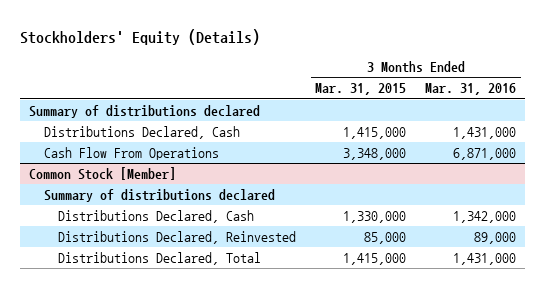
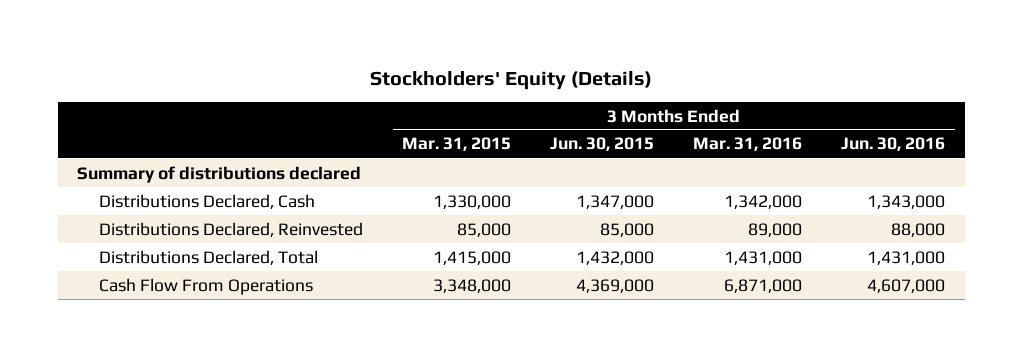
none -> [550,137,655,152] Jun. 30, 2015
none -> [841,137,946,152] Jun. 30, 2016
[43,126,240,140] Distributions Declared, Cash -> none
[29,167,177,181] Common Stock [Member] -> none
[43,189,275,203] Summary of distributions declared -> none
[43,147,219,161] Cash Flow From Operations -> [99,277,314,295] Cash Flow From Operations

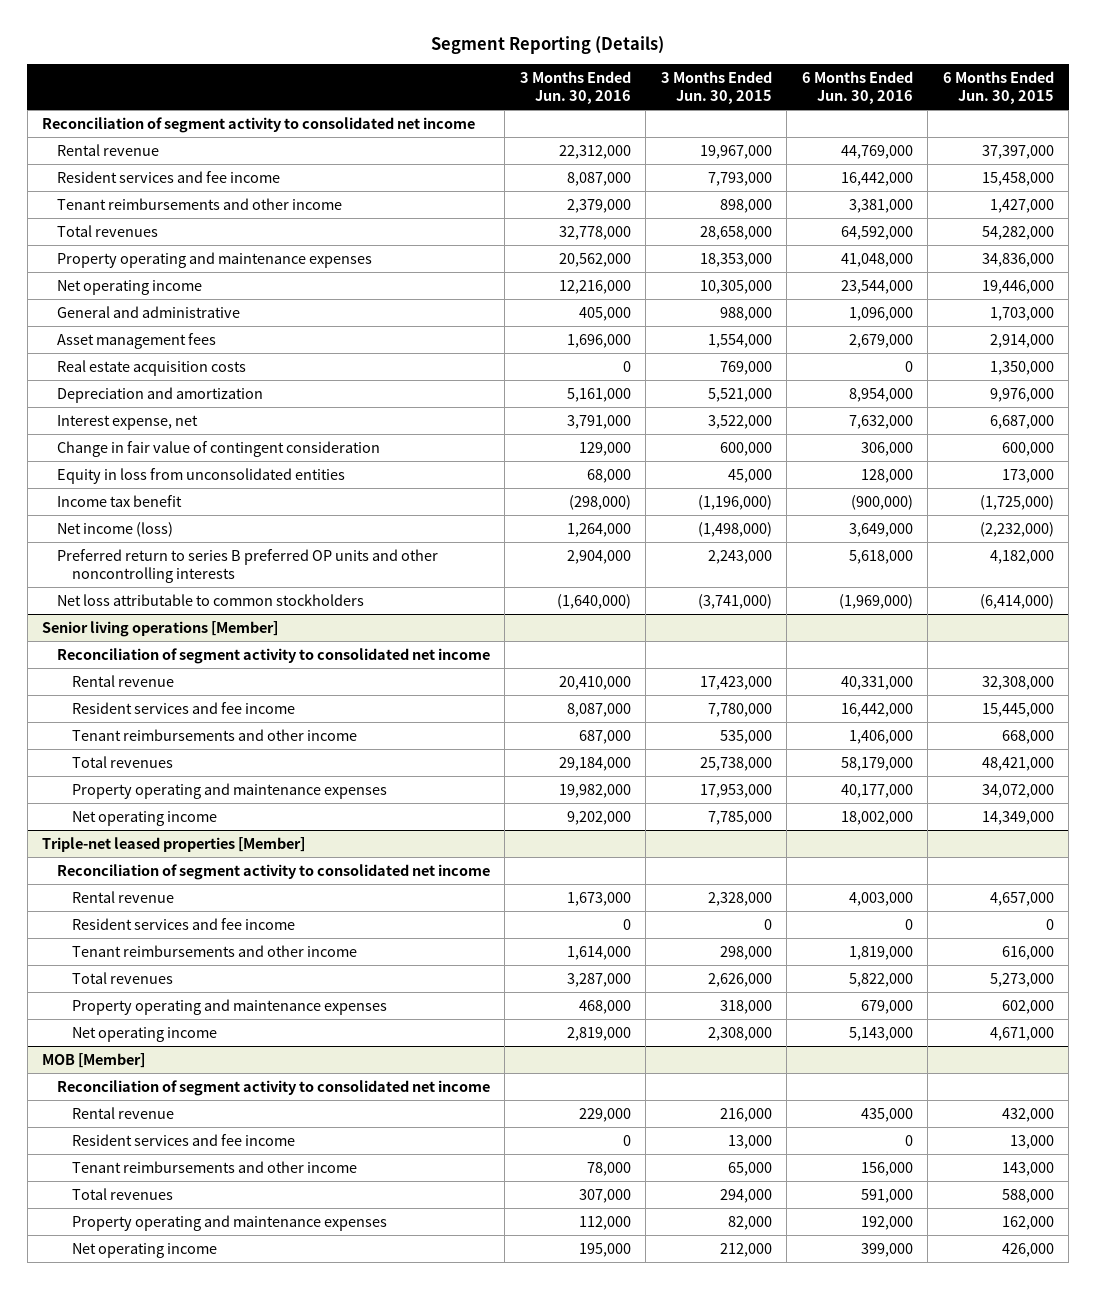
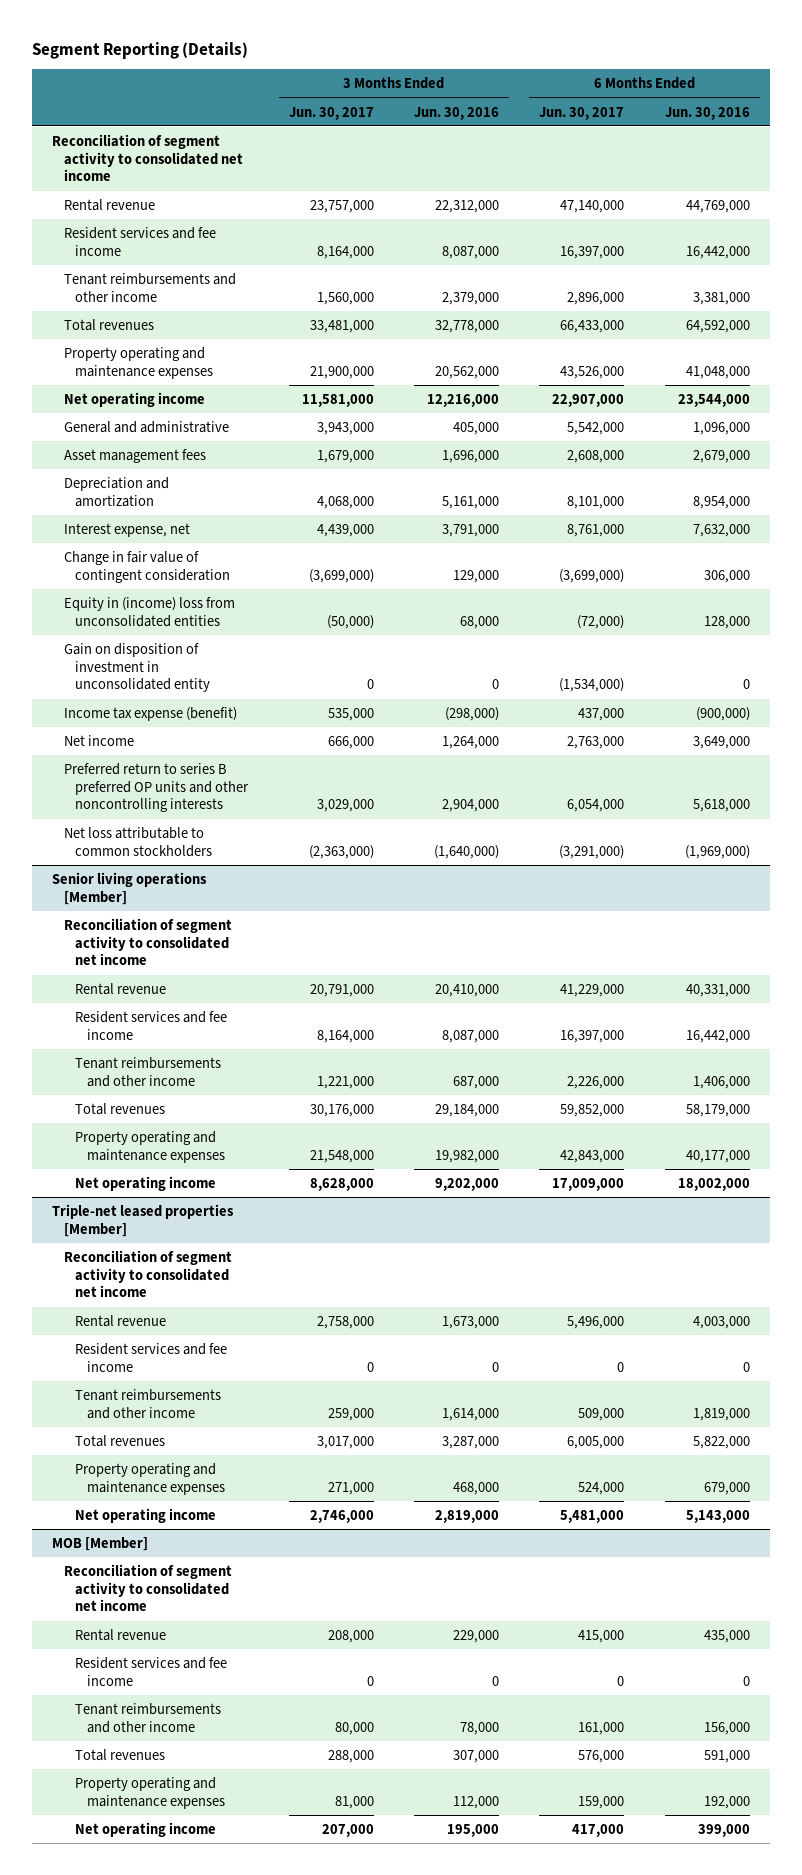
[660,71,772,104] 3 Months Ended Jun. 30, 2015 -> none
[942,71,1054,104] 6 Months Ended Jun. 30, 2015 -> none
none -> [288,106,374,120] Jun. 30, 2017
none -> [539,106,625,120] Jun. 30, 2017
[56,359,246,376] Real estate acquisition costs -> none
[56,467,345,484] Equity in loss from unconsolidated entities -> [63,596,235,627] Equity in (income) loss from unconsolidated entities
none -> [63,642,211,693] Gain on disposition of investment in unconsolidated entity
[56,494,182,507] Income tax benefit -> [63,706,237,721] Income tax expense (benefit)
[56,521,173,537] Net income (loss) -> [63,734,134,746] Net income

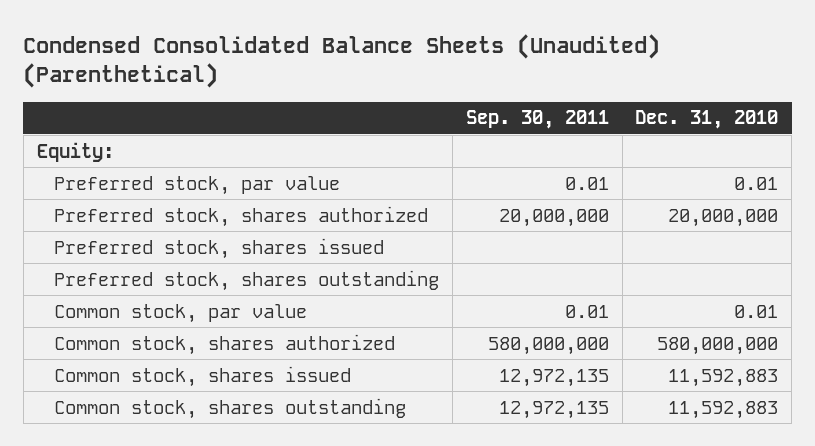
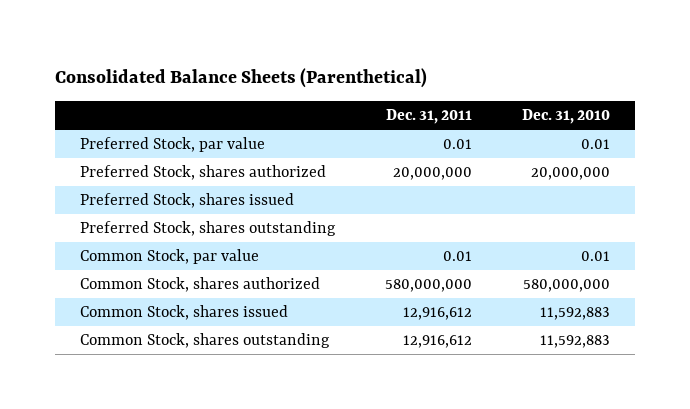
[23,33,661,89] Condensed Consolidated Balance Sheets (Unaudited) (Parenthetical) -> [55,68,428,89] Consolidated Balance Sheets (Parenthetical)
[465,110,609,130] Sep. 30, 2011 -> none
none -> [386,109,473,125] Dec. 31, 2011
[36,141,114,162] Equity: -> none
[53,175,340,195] Preferred stock, par value -> [80,137,266,153] Preferred Stock, par value
[53,205,428,227] Preferred stock, shares authorized -> [80,165,327,181] Preferred Stock, shares authorized
[53,237,384,259] Preferred stock, shares issued -> [80,193,295,209] Preferred Stock, shares issued
[53,269,439,291] Preferred stock, shares outstanding -> [80,221,337,237] Preferred Stock, shares outstanding
[53,303,307,323] Common stock, par value -> [80,249,260,265] Common Stock, par value
[53,333,395,355] Common stock, shares authorized -> [80,277,321,293] Common Stock, shares authorized
[53,365,351,387] Common stock, shares issued -> [80,305,289,321] Common Stock, shares issued
[53,397,406,419] Common stock, shares outstanding -> [80,333,331,349] Common Stock, shares outstanding

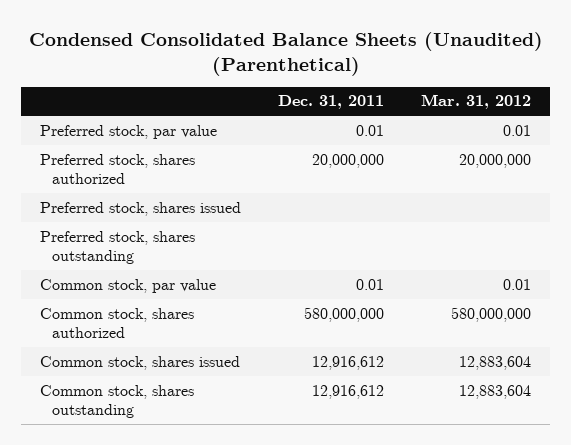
[55,68,428,89] Consolidated Balance Sheets (Parenthetical) -> [28,31,543,76] Condensed Consolidated Balance Sheets (Unaudited) (Parenthetical)
[522,109,611,125] Dec. 31, 2010 -> none
none -> [421,94,532,110] Mar. 31, 2012
[80,137,266,153] Preferred Stock, par value -> [39,124,217,139] Preferred stock, par value
[80,165,327,181] Preferred Stock, shares authorized -> [39,153,195,185] Preferred stock, shares authorized
[80,193,295,209] Preferred Stock, shares issued -> [39,201,241,216] Preferred stock, shares issued
[80,221,337,237] Preferred Stock, shares outstanding -> [39,230,195,265] Preferred stock, shares outstanding
[80,249,260,265] Common Stock, par value -> [39,278,216,293] Common stock, par value
[80,277,321,293] Common Stock, shares authorized -> [39,307,194,339] Common stock, shares authorized
[80,305,289,321] Common Stock, shares issued -> [39,355,240,370] Common stock, shares issued
[80,333,331,349] Common Stock, shares outstanding -> [39,384,194,419] Common stock, shares outstanding

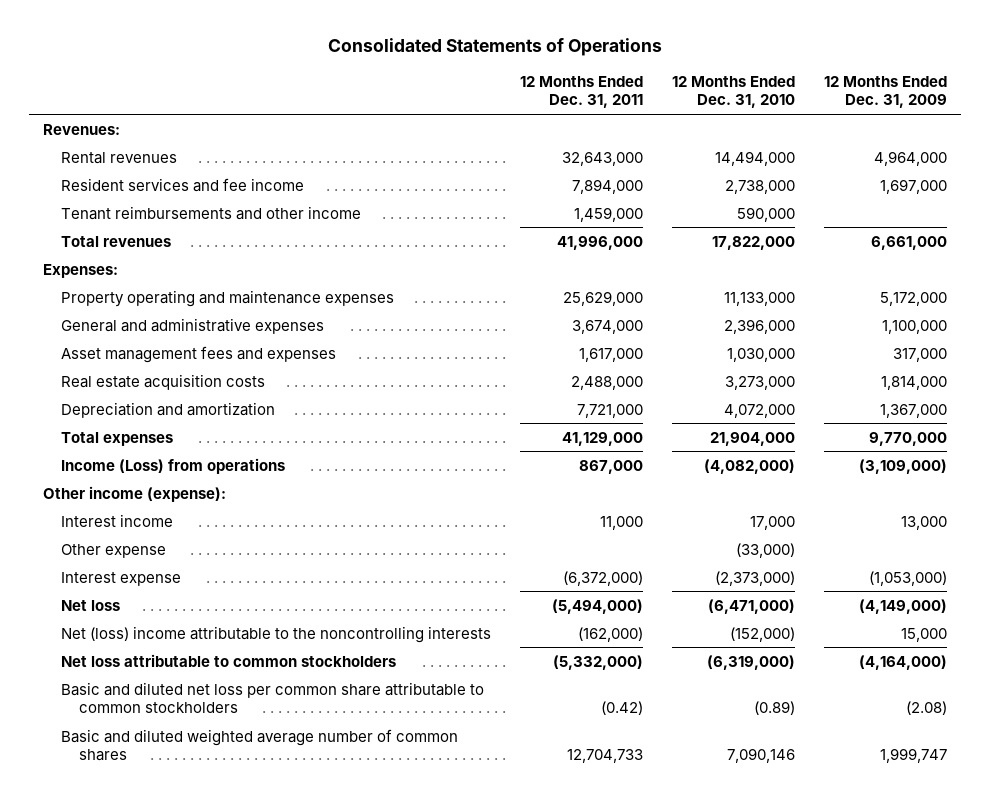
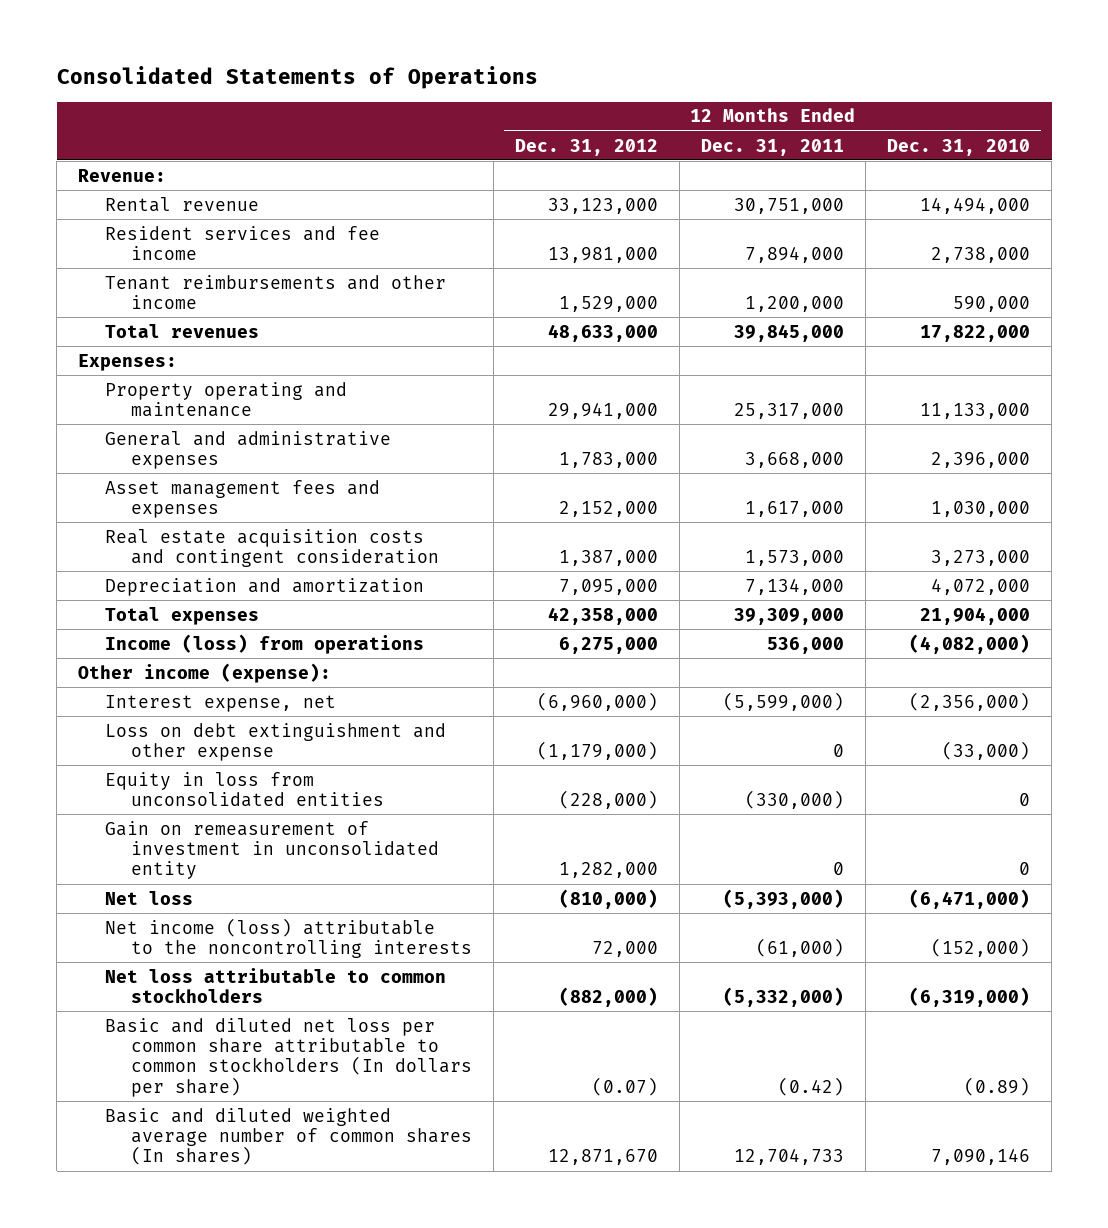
[823,75,947,109] 12 Months Ended Dec. 31, 2009 -> none
none -> [515,138,659,156] Dec. 31, 2012
[43,123,121,135] Revenues: -> [78,168,167,182] Revenue:
[61,151,178,164] Rental revenues -> [104,196,259,212] Rental revenue
[562,151,644,166] 32,643,000 -> [734,197,845,214] 30,751,000
[574,206,644,222] 1,459,000 -> [745,296,845,313] 1,200,000
[557,235,644,250] 41,996,000 -> [734,323,845,342] 39,845,000
[61,289,395,307] Property operating and maintenance expenses -> [104,381,347,418] Property operating and maintenance
[563,290,644,306] 25,629,000 -> [734,403,845,420] 25,317,000
[572,319,644,334] 3,674,000 -> [745,452,845,469] 3,668,000
[61,373,266,390] Real estate acquisition costs -> [104,528,440,568] Real estate acquisition costs and contingent consideration
[571,375,644,390] 2,488,000 -> [745,550,845,567] 1,573,000
[577,403,644,418] 7,721,000 -> [745,577,845,595] 7,134,000
[562,431,644,446] 41,129,000 -> [734,607,845,625] 39,309,000
[61,457,286,474] Income (Loss) from operations -> [104,633,424,654] Income (loss) from operations
[579,459,644,474] 867,000 -> [767,636,845,654] 536,000
[61,513,174,527] Interest income -> none
[61,543,167,558] Other expense -> none
[61,571,182,586] Interest expense -> [104,694,336,712] Interest expense, net
[563,570,644,586] (6,372,000) -> [723,691,845,711] (5,599,000)
[715,570,796,586] (2,373,000) -> [909,691,1031,711] (2,356,000)
none -> [104,722,446,762] Loss on debt extinguishment and other expense
none -> [104,771,385,808] Equity in loss from unconsolidated entities
none -> [104,820,440,880] Gain on remeasurement of investment in unconsolidated entity
[552,598,644,614] (5,494,000) -> [723,888,845,909] (5,393,000)
[61,625,492,643] Net (loss) income attributable to the noncontrolling interests -> [104,917,473,959] Net income (loss) attributable to the noncontrolling interests
[578,626,644,642] (162,000) -> [756,938,845,958] (61,000)
[61,681,485,714] Basic and diluted net loss per common share attributable to common stockholders -> [104,1017,473,1097] Basic and diluted net loss per common share attributable to common stockholders (In dollars per share)
[61,728,459,762] Basic and diluted weighted average number of common shares -> [104,1107,473,1166] Basic and diluted weighted average number of common shares (In shares)

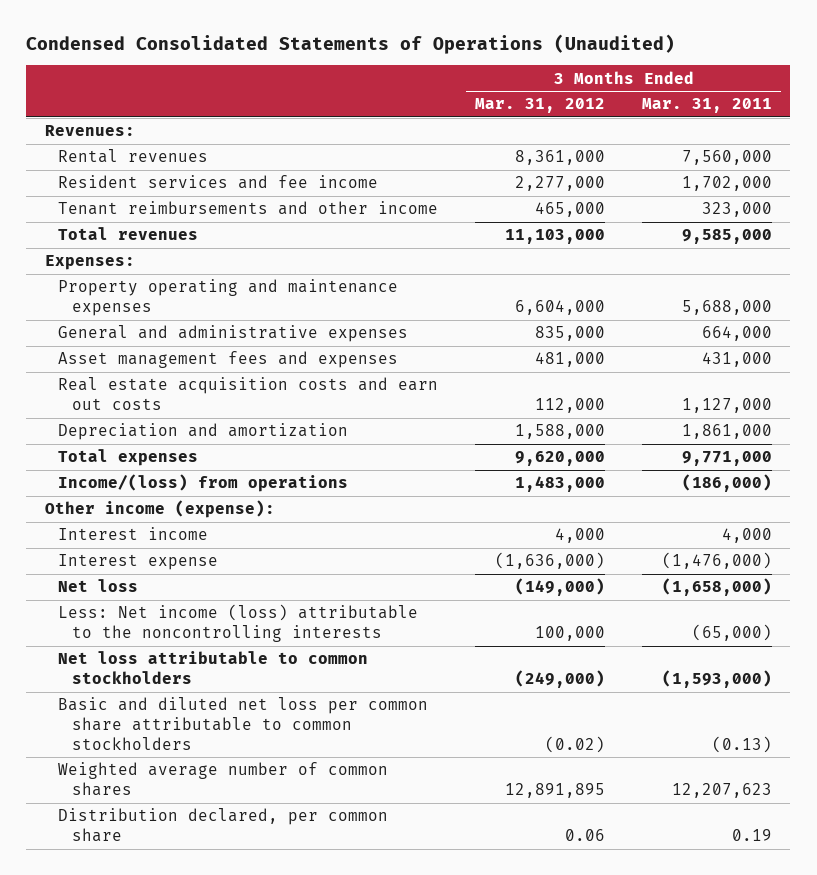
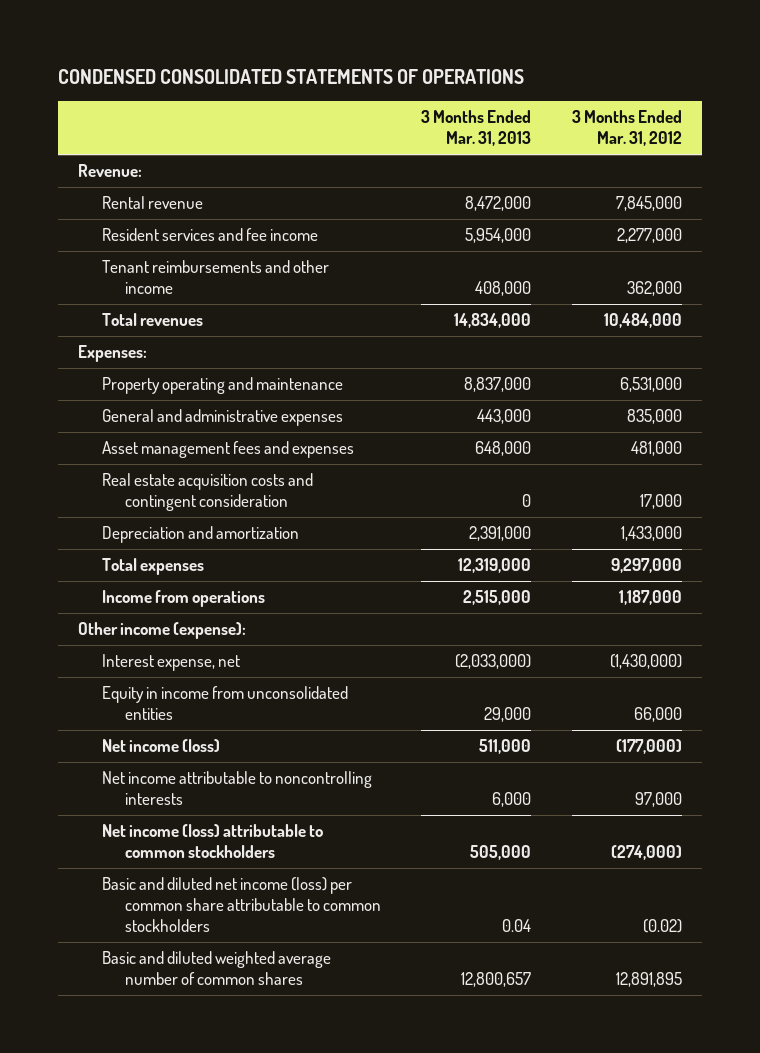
[26,34,676,55] Condensed Consolidated Statements of Operations (Unaudited) -> [58,69,525,85] CONDENSED CONSOLIDATED STATEMENTS OF OPERATIONS
[642,98,773,114] Mar. 31, 2011 -> none
none -> [421,110,532,147] 3 Months Ended Mar. 31, 2013
[44,125,135,137] Revenues: -> [78,164,143,178] Revenue:
[58,149,209,164] Rental revenues -> [101,196,203,210] Rental revenue
[515,150,606,166] 8,361,000 -> [616,196,683,212] 7,845,000
[535,202,606,218] 465,000 -> [627,281,683,297] 362,000
[505,229,606,245] 11,103,000 -> [604,313,683,329] 10,484,000
[58,279,399,317] Property operating and maintenance expenses -> [101,377,343,395] Property operating and maintenance
[515,300,606,316] 6,604,000 -> [620,377,683,393] 6,531,000
[58,377,439,411] Real estate acquisition costs and earn out costs -> [101,473,313,512] Real estate acquisition costs and contingent consideration
[535,398,606,414] 112,000 -> [640,494,683,510] 17,000
[515,424,606,440] 1,588,000 -> [621,526,683,542] 1,433,000
[515,451,606,467] 9,620,000 -> [611,558,683,574] 9,297,000
[58,474,349,493] Income/(loss) from operations -> [101,590,265,608] Income from operations
[515,476,606,493] 1,483,000 -> [619,590,683,606] 1,187,000
[58,527,209,541] Interest income -> none
[58,808,389,843] Distribution declared, per common share -> none
[58,554,219,571] Interest expense -> [101,654,240,672] Interest expense, net
[495,552,606,570] (1,636,000) -> [610,654,683,670] (1,430,000)
none -> [101,686,348,721] Equity in income from unconsolidated entities
[58,579,139,593] Net loss -> [101,739,220,753] Net income (loss)
[515,578,606,597] (149,000) -> [616,739,683,755] (177,000)
[58,604,419,643] Less: Net income (loss) attributable to the noncontrolling interests -> [101,771,372,806] Net income attributable to noncontrolling interests
[535,626,606,642] 100,000 -> [635,792,683,808] 97,000
[58,651,369,685] Net loss attributable to common stockholders -> [101,824,323,859] Net income (loss) attributable to common stockholders
[515,670,606,689] (249,000) -> [611,845,683,861] (274,000)
[58,697,429,751] Basic and diluted net loss per common share attributable to common stockholders -> [101,877,381,933] Basic and diluted net income (loss) per common share attributable to common stockholders
[58,762,389,797] Weighted average number of common shares -> [101,951,331,986] Basic and diluted weighted average number of common shares

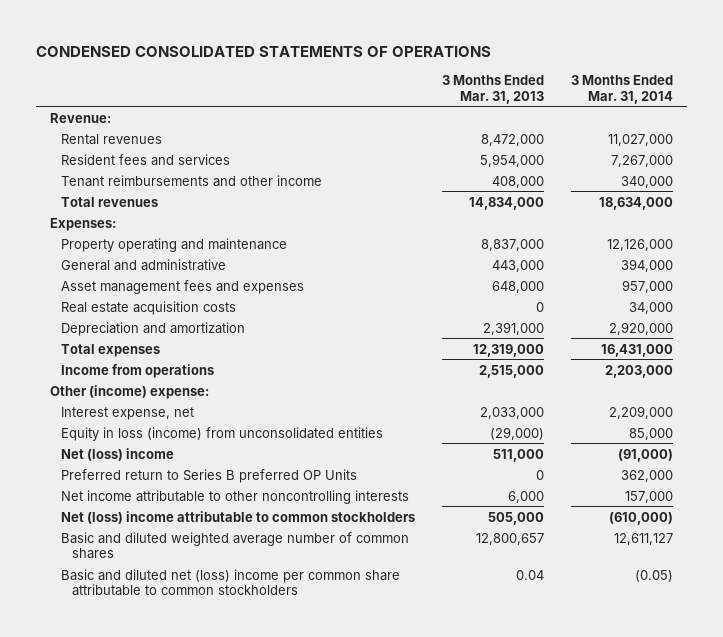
[572,110,683,147] 3 Months Ended Mar. 31, 2012 -> none
none -> [571,75,674,104] 3 Months Ended Mar. 31, 2014
[101,196,203,210] Rental revenue -> [60,133,162,145] Rental revenues
[101,228,318,242] Resident services and fee income -> [60,153,230,166] Resident fees and services
[101,409,343,427] General and administrative expenses -> [60,258,226,271] General and administrative
[101,473,313,512] Real estate acquisition costs and contingent consideration -> [60,300,236,315] Real estate acquisition costs
[101,877,381,933] Basic and diluted net income (loss) per common share attributable to common stockholders -> none
[78,622,247,640] Other income (expense): -> [49,384,209,399] Other (income) expense:
[455,654,532,670] (2,033,000) -> [480,406,545,419] 2,033,000
[101,686,348,721] Equity in income from unconsolidated entities -> [60,426,383,441] Equity in loss (income) from unconsolidated entities
[484,707,532,723] 29,000 -> [490,426,545,440] (29,000)
[101,739,220,753] Net income (loss) -> [60,447,174,461] Net (loss) income
none -> [60,468,357,483] Preferred return to Series B preferred OP Units
[101,771,372,806] Net income attributable to noncontrolling interests -> [60,489,409,504] Net income attributable to other noncontrolling interests
[101,824,323,859] Net income (loss) attributable to common stockholders -> [60,510,415,524] Net (loss) income attributable to common stockholders
none -> [60,568,400,596] Basic and diluted net (loss) income per common share attributable to common stockholders

